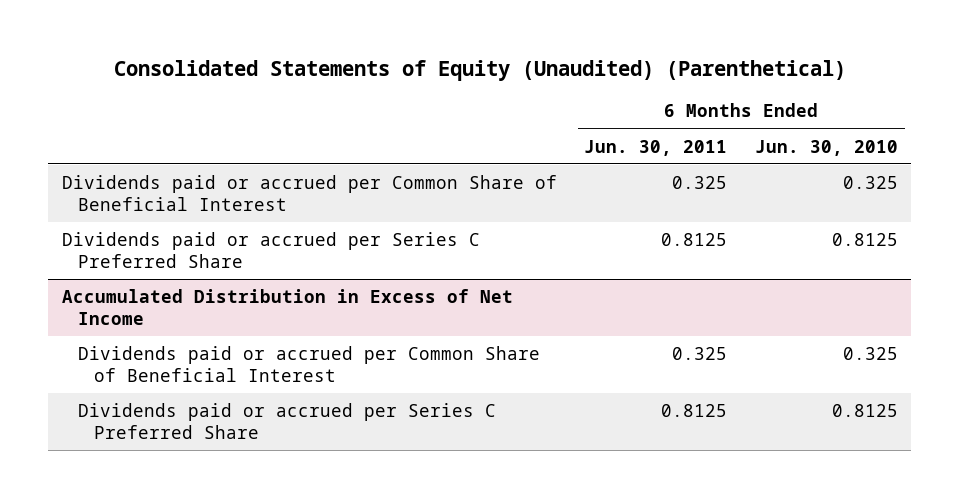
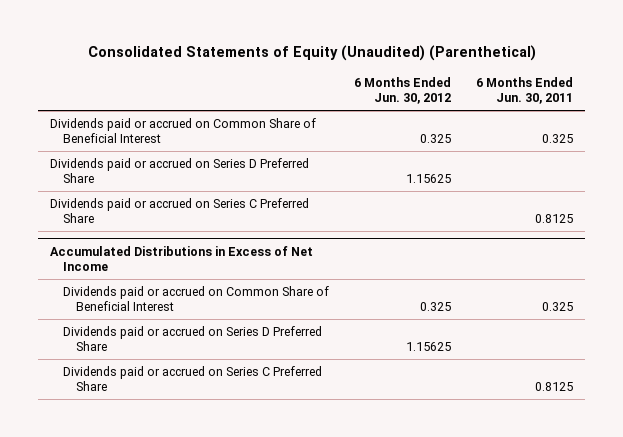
[754,139,898,156] Jun. 30, 2010 -> none
none -> [354,76,452,105] 6 Months Ended Jun. 30, 2012
[61,175,557,211] Dividends paid or accrued per Common Share of Beneficial Interest -> [50,117,317,144] Dividends paid or accrued on Common Share of Beneficial Interest
none -> [50,157,310,184] Dividends paid or accrued on Series D Preferred Share
[61,232,480,268] Dividends paid or accrued per Series C Preferred Share -> [50,197,310,224] Dividends paid or accrued on Series C Preferred Share
[61,289,513,325] Accumulated Distribution in Excess of Net Income -> [50,245,314,272] Accumulated Distributions in Excess of Net Income
[78,346,541,382] Dividends paid or accrued per Common Share of Beneficial Interest -> [63,285,330,312] Dividends paid or accrued on Common Share of Beneficial Interest
none -> [63,325,323,352] Dividends paid or accrued on Series D Preferred Share
[78,403,497,439] Dividends paid or accrued per Series C Preferred Share -> [63,365,323,392] Dividends paid or accrued on Series C Preferred Share

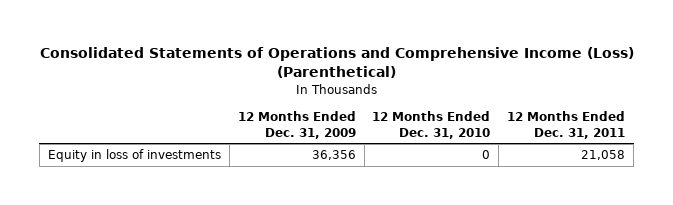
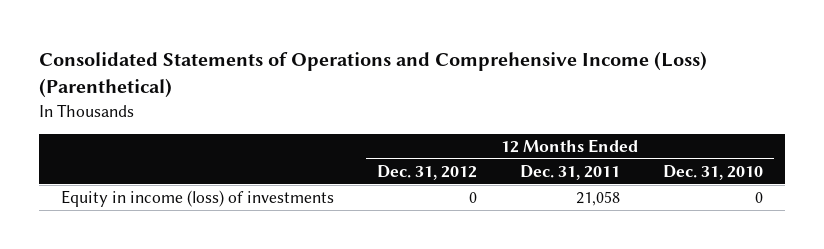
[237,111,356,139] 12 Months Ended Dec. 31, 2009 -> none
none -> [377,164,478,180] Dec. 31, 2012
[47,149,221,163] Equity in loss of investments -> [61,190,335,208] Equity in income (loss) of investments

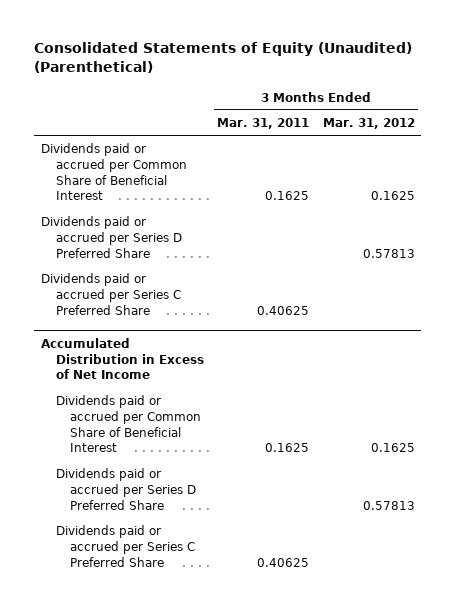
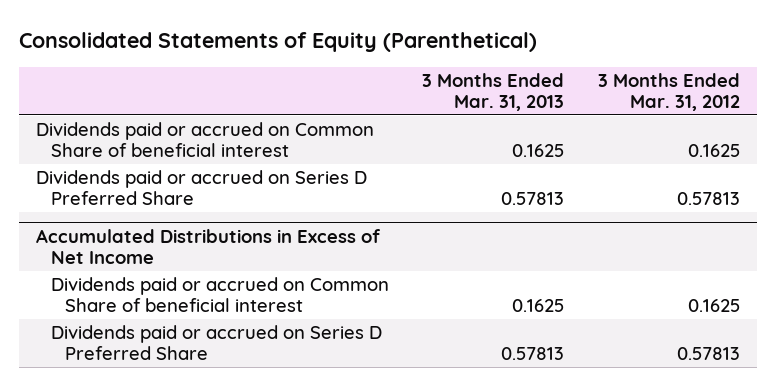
[34,42,413,74] Consolidated Statements of Equity (Unaudited) (Parenthetical) -> [19,32,538,53] Consolidated Statements of Equity (Parenthetical)
[217,117,310,129] Mar. 31, 2011 -> none
none -> [422,72,565,112] 3 Months Ended Mar. 31, 2013
[40,273,181,315] Dividends paid or accrued per Series C Preferred Share -> none
[55,525,196,567] Dividends paid or accrued per Series C Preferred Share -> none
[40,143,187,201] Dividends paid or accrued per Common Share of Beneficial Interest -> [36,121,375,158] Dividends paid or accrued on Common Share of beneficial interest
[40,216,182,258] Dividends paid or accrued per Series D Preferred Share -> [36,169,368,206] Dividends paid or accrued on Series D Preferred Share
[40,337,204,380] Accumulated Distribution in Excess of Net Income -> [36,228,381,265] Accumulated Distributions in Excess of Net Income
[55,395,202,453] Dividends paid or accrued per Common Share of Beneficial Interest -> [50,276,389,313] Dividends paid or accrued on Common Share of beneficial interest
[55,468,197,510] Dividends paid or accrued per Series D Preferred Share -> [50,324,382,361] Dividends paid or accrued on Series D Preferred Share

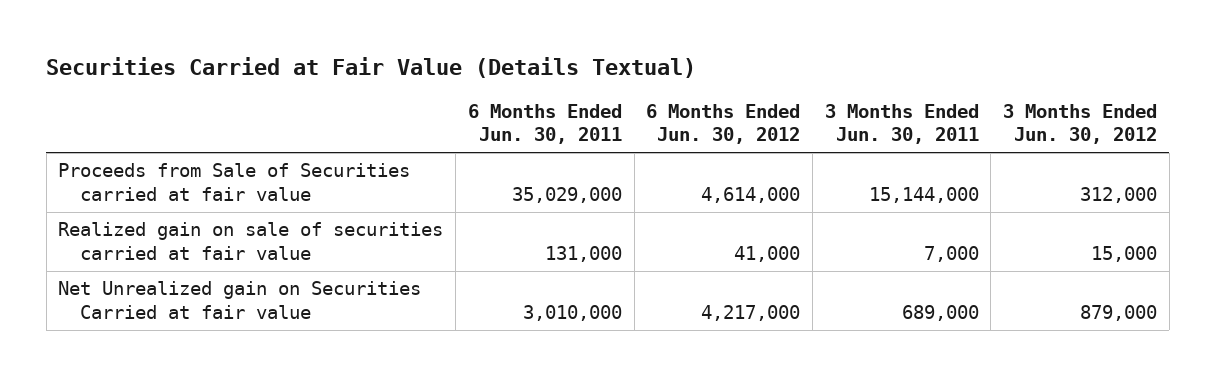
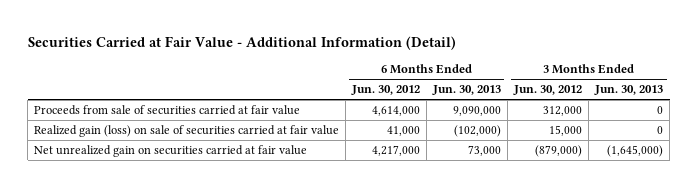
[46,56,697,78] Securities Carried at Fair Value (Details Textual) -> [27,35,456,50] Securities Carried at Fair Value - Additional Information (Detail)
[467,103,622,145] 6 Months Ended Jun. 30, 2011 -> none
[824,103,979,145] 3 Months Ended Jun. 30, 2011 -> none
none -> [432,85,502,96] Jun. 30, 2013
none -> [594,85,664,96] Jun. 30, 2013
[58,163,411,201] Proceeds from Sale of Securities carried at fair value -> [34,105,301,116] Proceeds from sale of securities carried at fair value
[58,222,444,260] Realized gain on sale of securities carried at fair value -> [34,125,340,138] Realized gain (loss) on sale of securities carried at fair value
[58,281,422,319] Net Unrealized gain on Securities Carried at fair value -> [34,145,308,158] Net unrealized gain on securities carried at fair value
[1080,304,1158,321] 879,000 -> [535,145,583,158] (879,000)

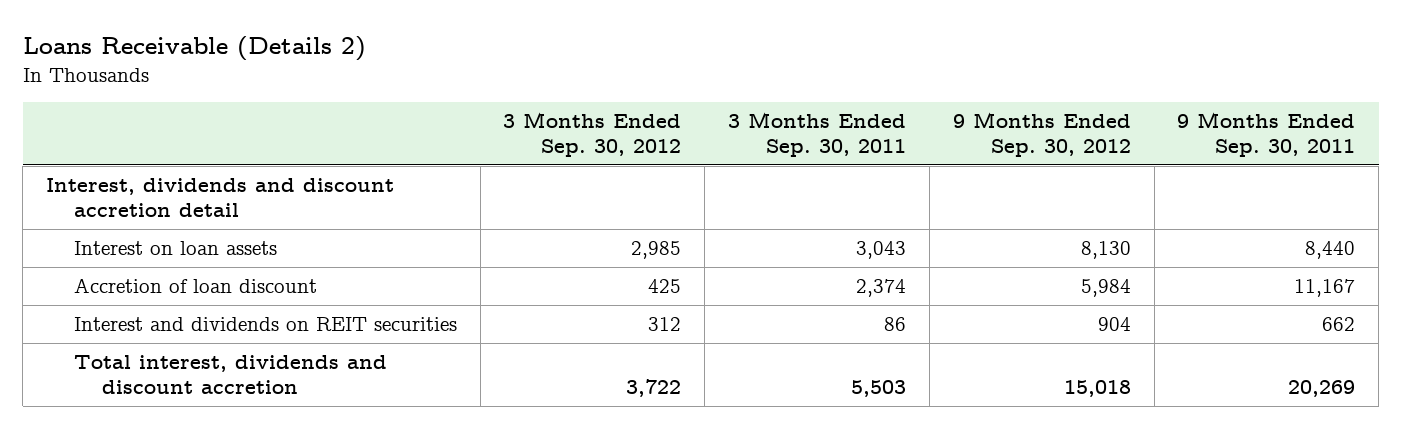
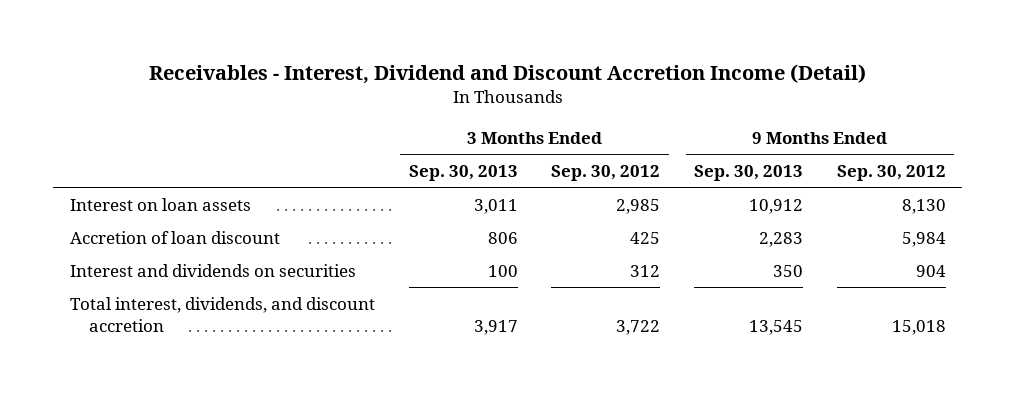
[22,36,366,62] Loans Receivable (Details 2) -> [148,64,866,85] Receivables - Interest, Dividend and Discount Accretion Income (Detail)
[728,112,907,157] 3 Months Ended Sep. 30, 2011 -> none
[1177,112,1356,157] 9 Months Ended Sep. 30, 2011 -> none
none -> [408,164,518,181] Sep. 30, 2013
none -> [694,164,804,181] Sep. 30, 2013
[46,177,395,217] Interest, dividends and discount accretion detail -> none
[73,316,457,331] Interest and dividends on REIT securities -> [70,263,357,277] Interest and dividends on securities
[73,354,387,394] Total interest, dividends and discount accretion -> [70,296,376,333] Total interest, dividends, and discount accretion

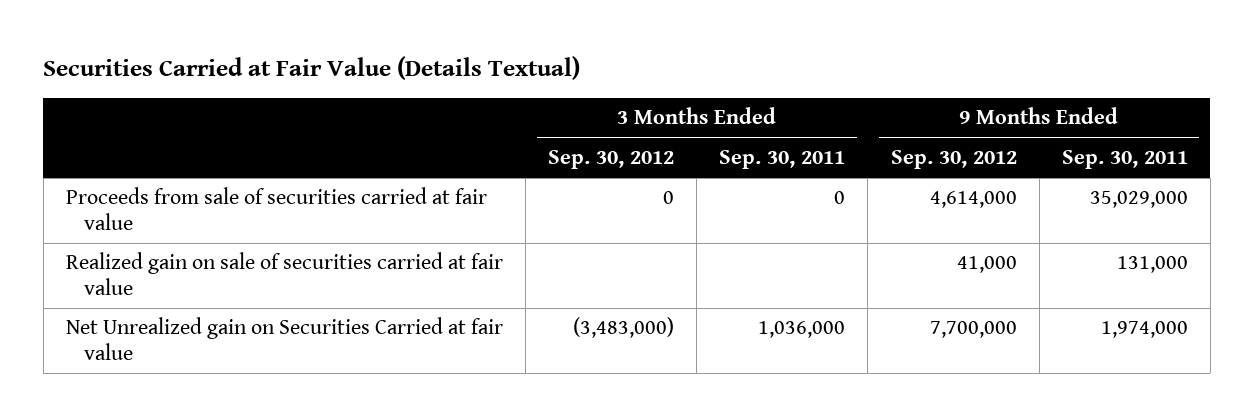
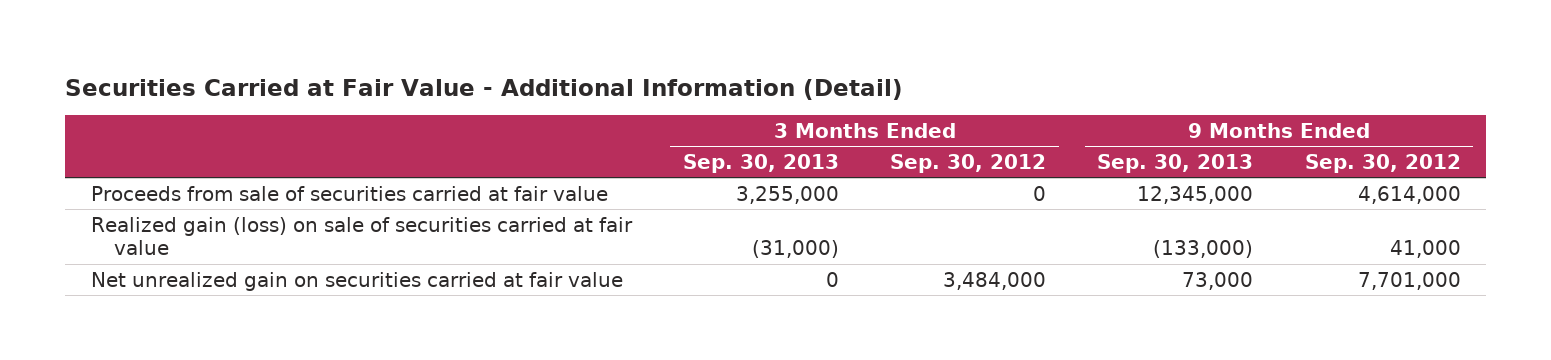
[43,56,581,81] Securities Carried at Fair Value (Details Textual) -> [65,78,904,100] Securities Carried at Fair Value - Additional Information (Detail)
[719,149,846,169] Sep. 30, 2011 -> none
[1061,149,1188,169] Sep. 30, 2011 -> none
none -> [682,153,839,173] Sep. 30, 2013
none -> [1097,153,1254,173] Sep. 30, 2013
[65,252,503,295] Realized gain on sale of securities carried at fair value -> [90,216,633,256] Realized gain (loss) on sale of securities carried at fair value
[65,317,503,360] Net Unrealized gain on Securities Carried at fair value -> [90,271,623,291] Net unrealized gain on securities carried at fair value
[573,317,675,339] (3,483,000) -> [943,271,1047,290] 3,484,000
[929,321,1017,339] 7,700,000 -> [1357,271,1461,290] 7,701,000

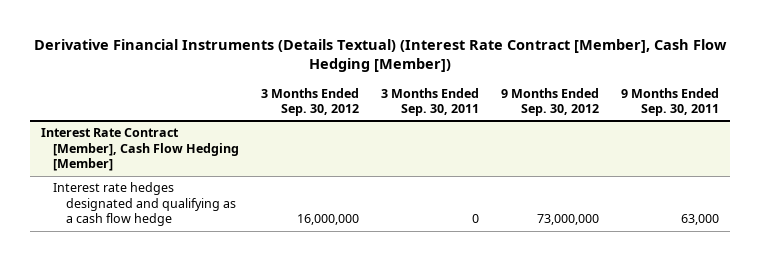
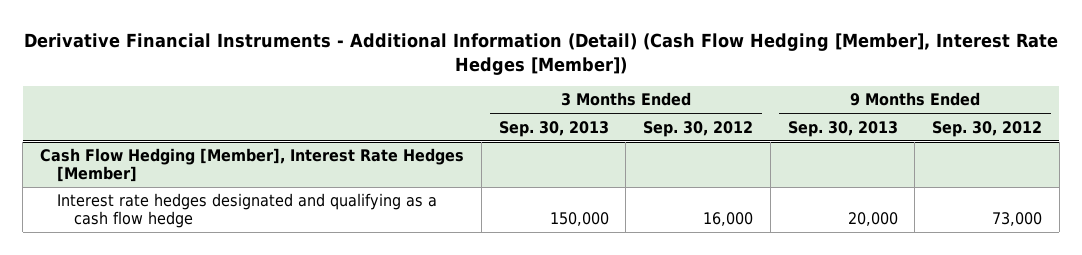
[34,38,728,73] Derivative Financial Instruments (Details Textual) (Interest Rate Contract [Member], Cash Flow Hedging [Member]) -> [24,32,1059,75] Derivative Financial Instruments - Additional Information (Detail) (Cash Flow Hedging [Member], Interest Rate Hedges [Member])
[381,87,480,117] 3 Months Ended Sep. 30, 2011 -> none
[621,87,720,117] 9 Months Ended Sep. 30, 2011 -> none
none -> [498,120,609,137] Sep. 30, 2013
none -> [787,120,898,137] Sep. 30, 2013
[41,128,240,172] Interest Rate Contract [Member], Cash Flow Hedging [Member] -> [40,148,465,183] Cash Flow Hedging [Member], Interest Rate Hedges [Member]
[297,214,360,226] 16,000,000 -> [703,212,754,227] 16,000
[537,214,600,226] 73,000,000 -> [992,212,1043,227] 73,000

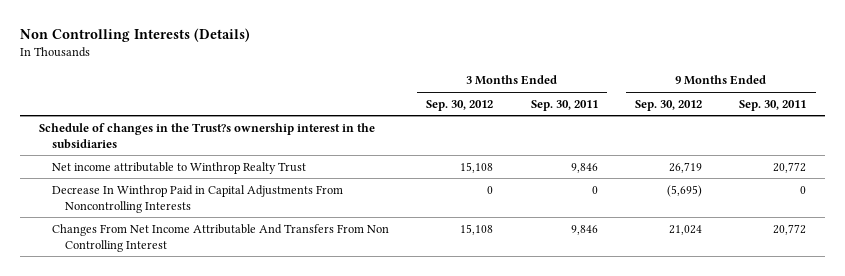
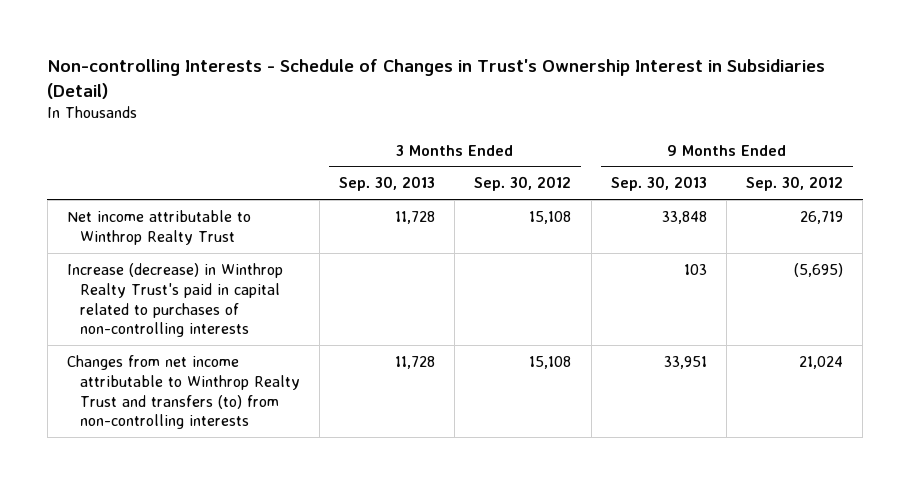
[19,28,250,43] Non Controlling Interests (Details) -> [47,58,826,99] Non-controlling Interests - Schedule of Changes in Trust's Ownership Interest in Subsidiaries (Detail)
[530,99,598,111] Sep. 30, 2011 -> none
[739,99,807,111] Sep. 30, 2011 -> none
none -> [338,176,435,192] Sep. 30, 2013
none -> [610,176,707,192] Sep. 30, 2013
[38,122,375,149] Schedule of changes in the Trust?s ownership interest in the subsidiaries -> none
[51,184,343,213] Decrease In Winthrop Paid in Capital Adjustments From Noncontrolling Interests -> none
none -> [67,262,284,338] Increase (decrease) in Winthrop Realty Trust's paid in capital related to purchases of non-controlling interests
[51,223,389,252] Changes From Net Income Attributable And Transfers From Non Controlling Interest -> [67,354,300,430] Changes from net income attributable to Winthrop Realty Trust and transfers (to) from non-controlling interests

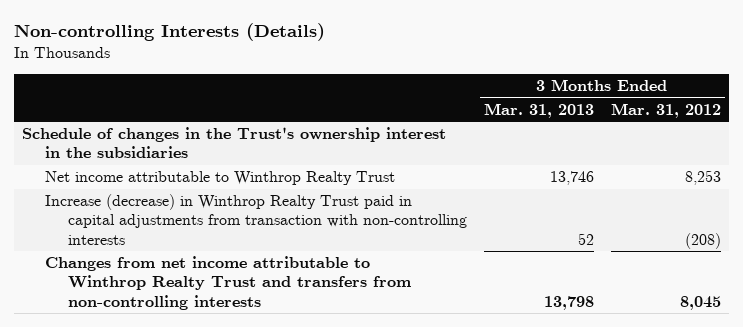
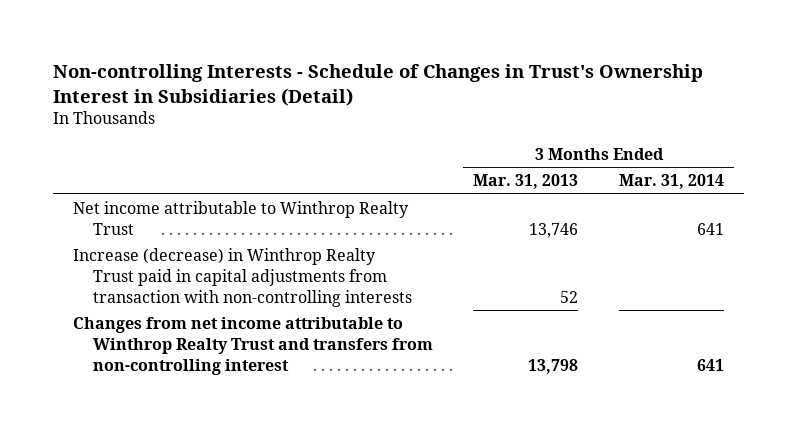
[13,23,325,42] Non-controlling Interests (Details) -> [52,63,703,106] Non-controlling Interests - Schedule of Changes in Trust's Ownership Interest in Subsidiaries (Detail)
[610,102,721,118] Mar. 31, 2012 -> none
none -> [618,174,724,190] Mar. 31, 2014
[22,127,447,159] Schedule of changes in the Trust's ownership interest in the subsidiaries -> none
[45,256,412,310] Changes from net income attributable to Winthrop Realty Trust and transfers from non-controlling interests -> [72,317,434,375] Changes from net income attributable to Winthrop Realty Trust and transfers from non-controlling interest

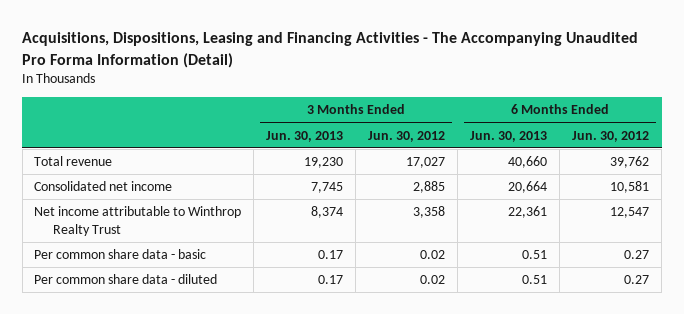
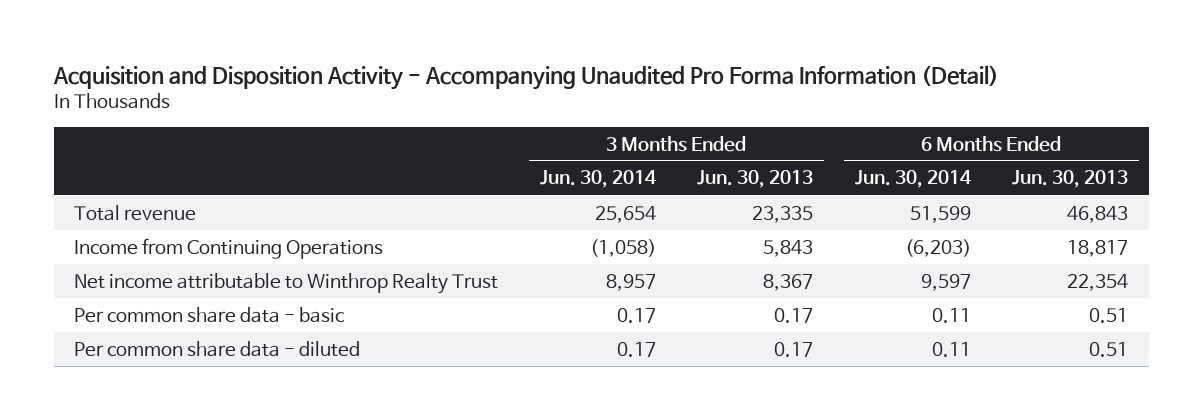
[22,32,639,68] Acquisitions, Dispositions, Leasing and Financing Activities - The Accompanying Unaudited Pro Forma Information (Detail) -> [52,64,999,90] Acquisition and Disposition Activity - Accompanying Unaudited Pro Forma Information (Detail)
[368,130,446,142] Jun. 30, 2012 -> none
[572,130,650,142] Jun. 30, 2012 -> none
none -> [539,170,657,189] Jun. 30, 2014
none -> [854,170,972,189] Jun. 30, 2014
[34,181,173,192] Consolidated net income -> none
[304,157,344,169] 19,230 -> [752,205,814,223] 23,335
[508,156,548,169] 40,660 -> [1067,205,1129,223] 46,843
none -> [74,237,384,259] Income from Continuing Operations
[311,206,344,219] 8,374 -> [763,273,814,291] 8,367
[508,206,548,219] 22,361 -> [1067,273,1129,291] 22,354

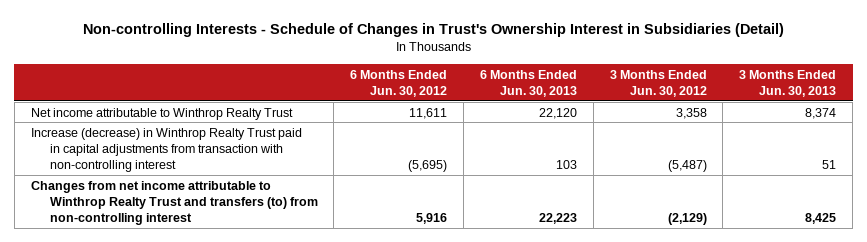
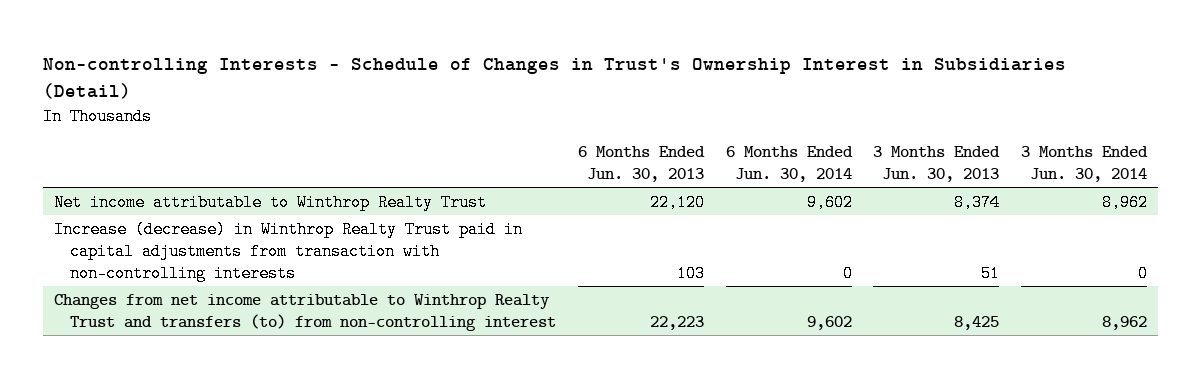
[350,69,448,97] 6 Months Ended Jun. 30, 2012 -> none
[609,69,707,97] 3 Months Ended Jun. 30, 2012 -> none
none -> [725,146,853,183] 6 Months Ended Jun. 30, 2014
none -> [1021,146,1149,183] 3 Months Ended Jun. 30, 2014
[30,127,302,173] Increase (decrease) in Winthrop Realty Trust paid in capital adjustments from transaction with non-controlling interest -> [53,220,523,282] Increase (decrease) in Winthrop Realty Trust paid in capital adjustments from transaction with non-controlling interests

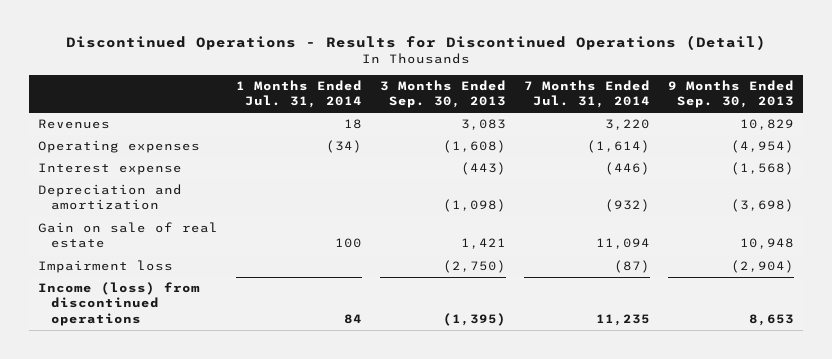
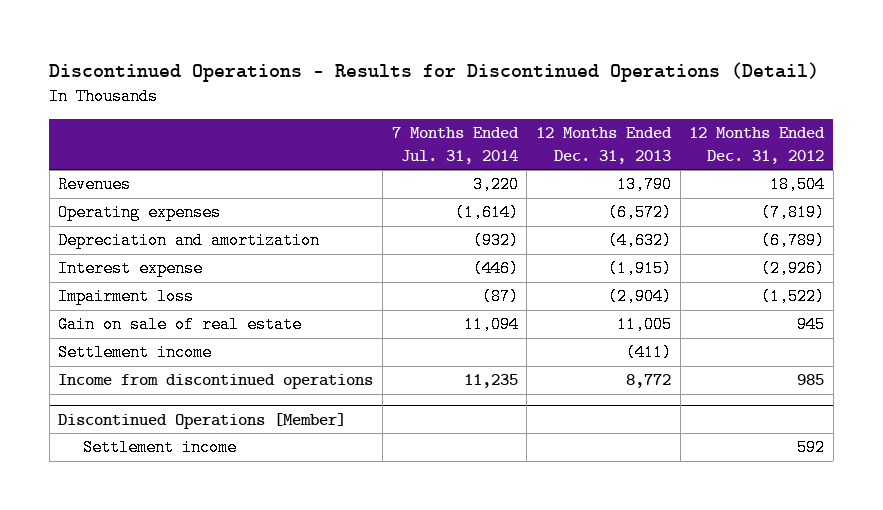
[235,79,362,109] 1 Months Ended Jul. 31, 2014 -> none
[379,79,506,109] 3 Months Ended Sep. 30, 2013 -> none
[668,79,795,109] 9 Months Ended Sep. 30, 2013 -> none
none -> [535,127,672,164] 12 Months Ended Dec. 31, 2013
none -> [689,127,826,164] 12 Months Ended Dec. 31, 2012
[37,163,182,176] Interest expense -> [58,260,204,278] Interest expense
[37,222,218,249] Gain on sale of real estate -> [58,316,303,334] Gain on sale of real estate
none -> [58,344,213,362] Settlement income
[37,282,200,326] Income (loss) from discontinued operations -> [58,374,374,390] Income from discontinued operations
none -> [58,412,347,429] Discontinued Operations [Member]
none -> [83,439,238,457] Settlement income

